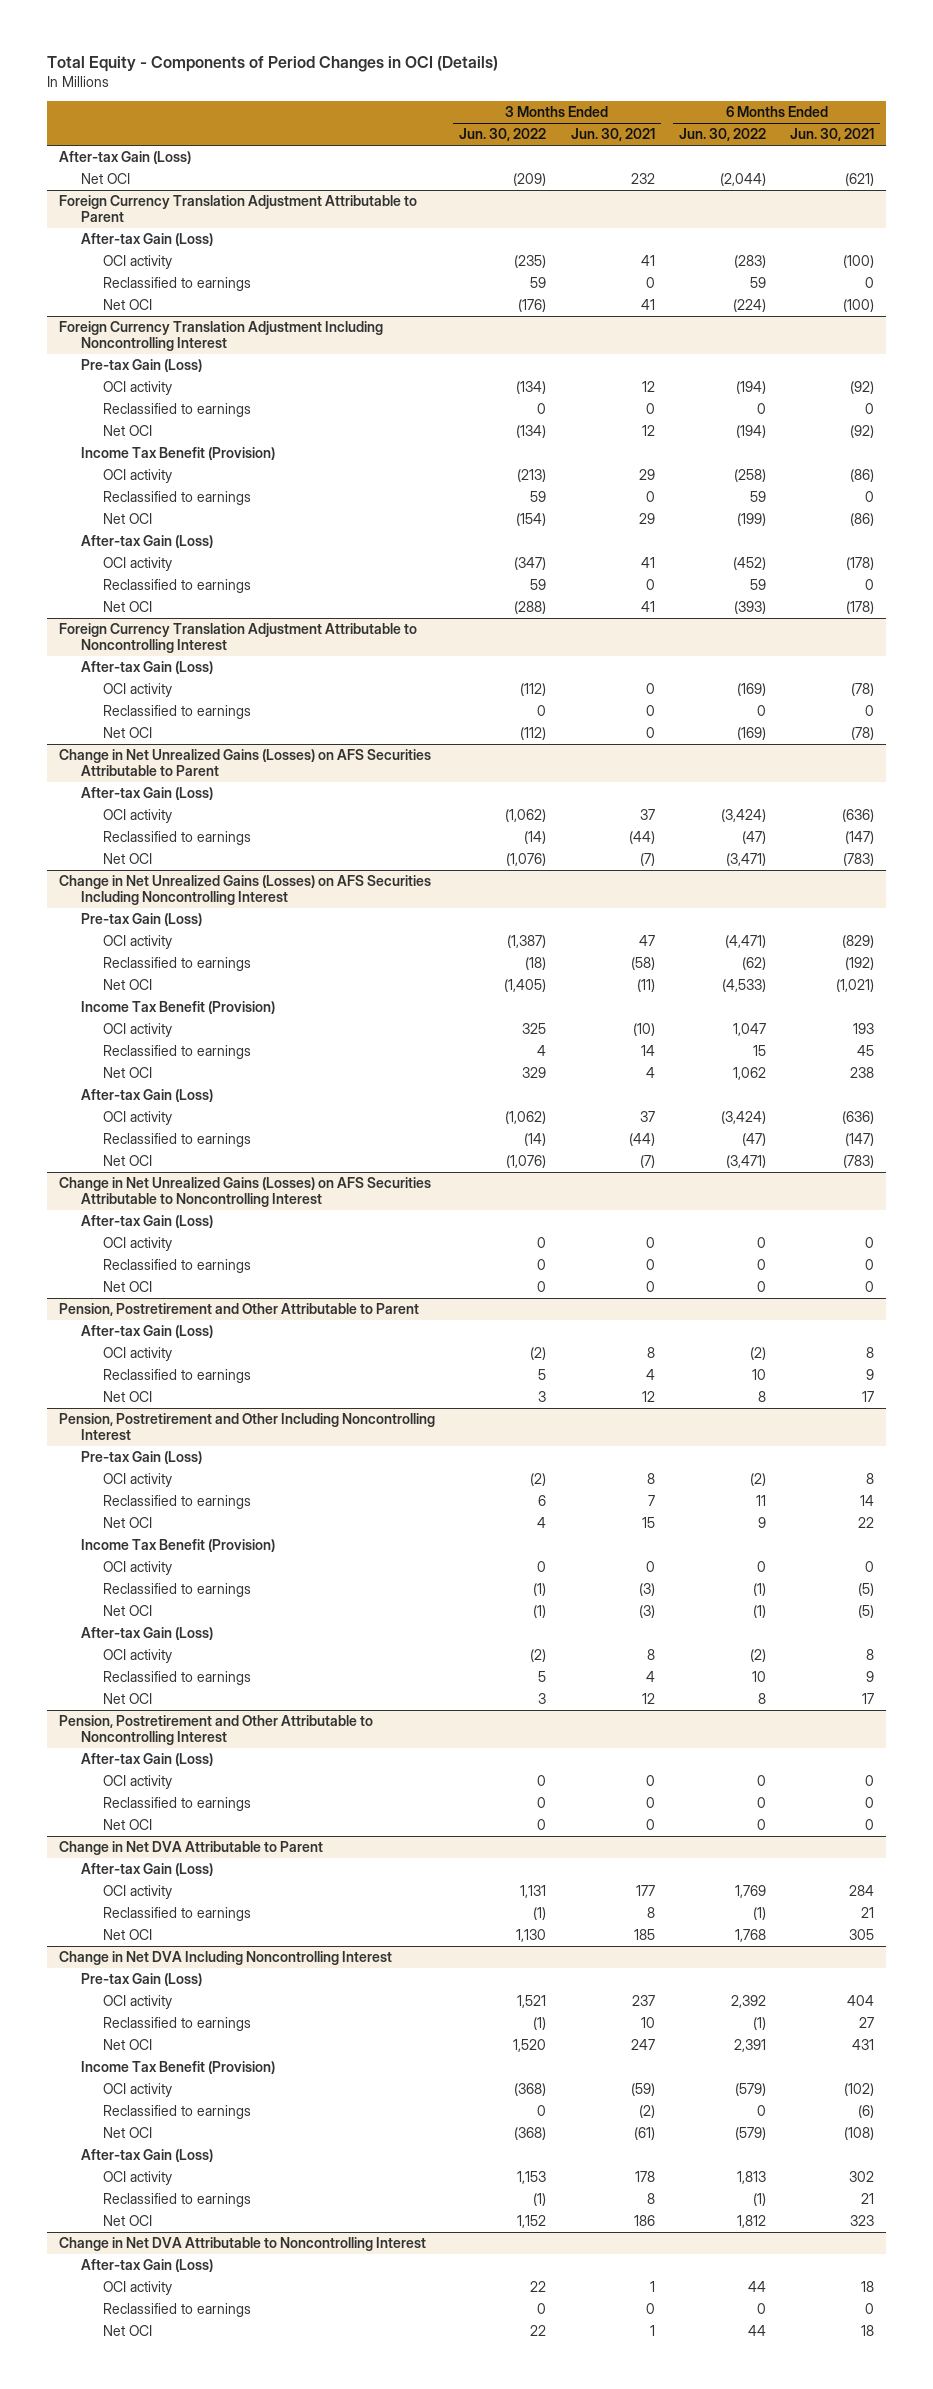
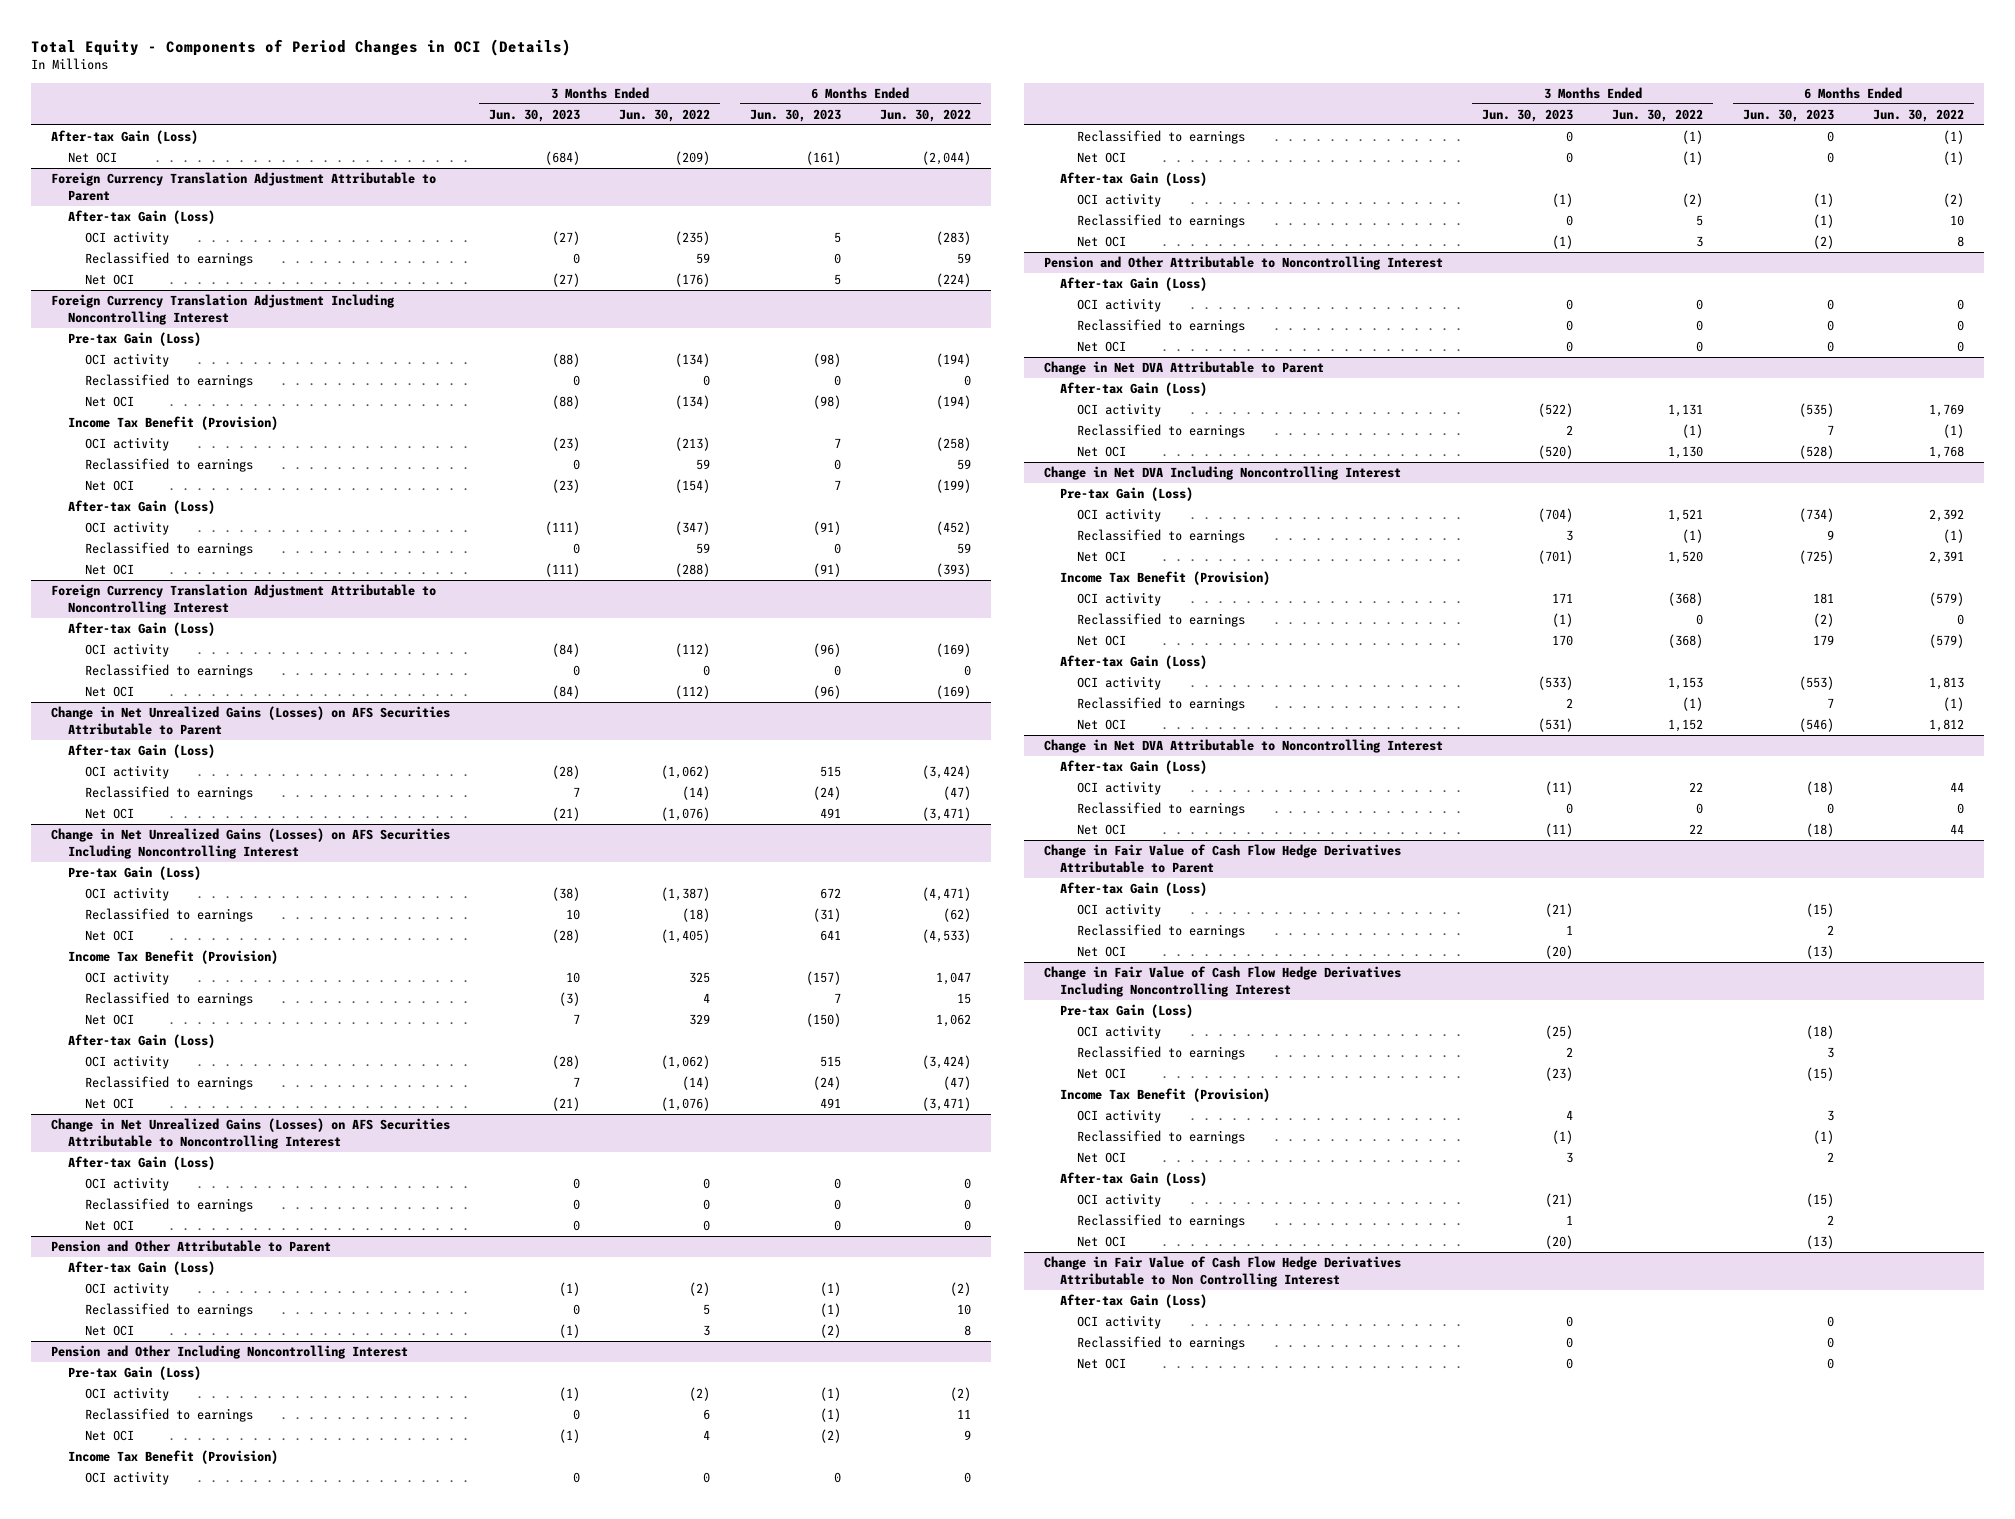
[570,128,655,142] Jun. 30, 2021 -> none
[790,128,875,142] Jun. 30, 2021 -> none
none -> [489,108,581,122] Jun. 30, 2023
none -> [749,108,841,122] Jun. 30, 2023
[58,1303,419,1317] Pension, Postretirement and Other Attributable to Parent -> [50,1240,331,1253] Pension and Other Attributable to Parent
[58,1413,435,1441] Pension, Postretirement and Other Including Noncontrolling Interest -> [50,1345,408,1360] Pension and Other Including Noncontrolling Interest
[58,1715,373,1746] Pension, Postretirement and Other Attributable to Noncontrolling Interest -> [1043,256,1443,271] Pension and Other Attributable to Noncontrolling Interest
none -> [1043,844,1401,873] Change in Fair Value of Cash Flow Hedge Derivatives Attributable to Parent
none -> [1060,882,1208,897] After-tax Gain (Loss)
none -> [1077,903,1162,918] OCI activity
none -> [1077,924,1246,939] Reclassified to earnings
none -> [1077,946,1127,958] Net OCI
none -> [1043,966,1401,997] Change in Fair Value of Cash Flow Hedge Derivatives Including Noncontrolling Interest
none -> [1060,1004,1194,1019] Pre-tax Gain (Loss)
none -> [1077,1025,1162,1040] OCI activity
none -> [1077,1046,1246,1061] Reclassified to earnings
none -> [1077,1068,1127,1080] Net OCI
none -> [1060,1088,1271,1103] Income Tax Benefit (Provision)
none -> [1077,1109,1162,1124] OCI activity
none -> [1077,1130,1246,1145] Reclassified to earnings
none -> [1077,1152,1127,1164] Net OCI
none -> [1060,1172,1208,1187] After-tax Gain (Loss)
none -> [1077,1193,1162,1208] OCI activity
none -> [1077,1214,1246,1229] Reclassified to earnings
none -> [1077,1236,1127,1248] Net OCI
none -> [1043,1256,1401,1287] Change in Fair Value of Cash Flow Hedge Derivatives Attributable to Non Controlling Interest
none -> [1060,1294,1208,1309] After-tax Gain (Loss)
none -> [1077,1315,1162,1330] OCI activity
none -> [1077,1336,1246,1351] Reclassified to earnings
none -> [1077,1358,1127,1370] Net OCI

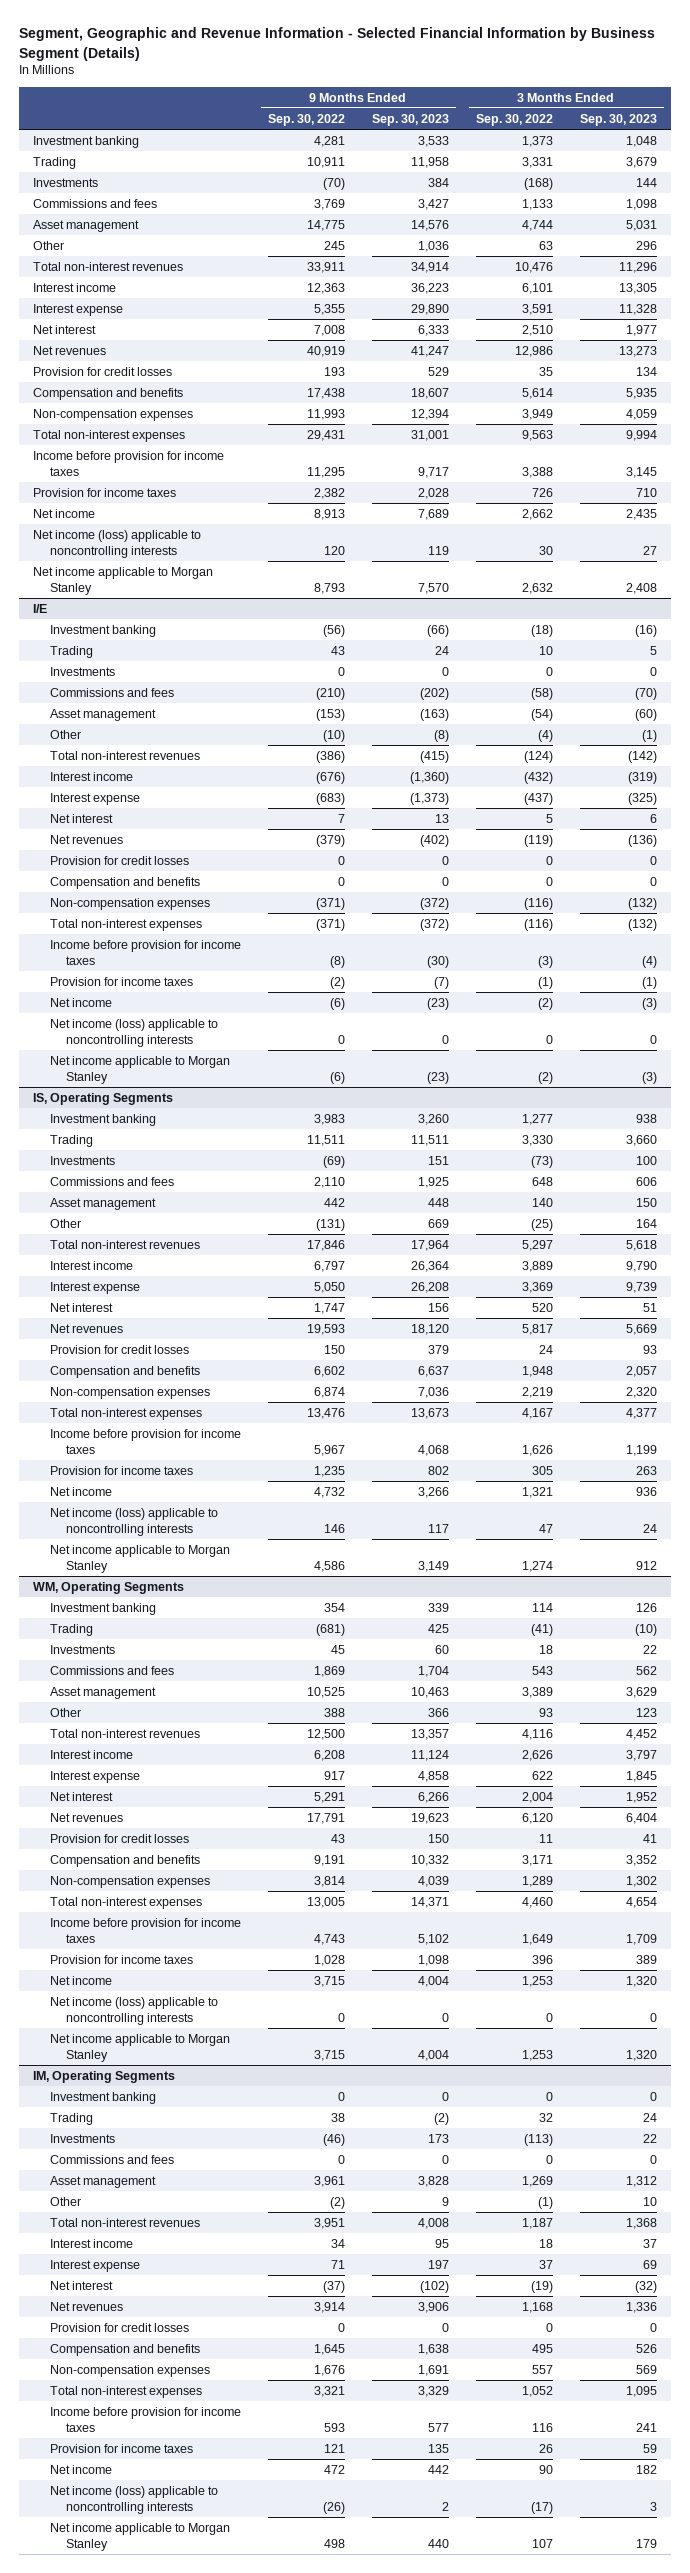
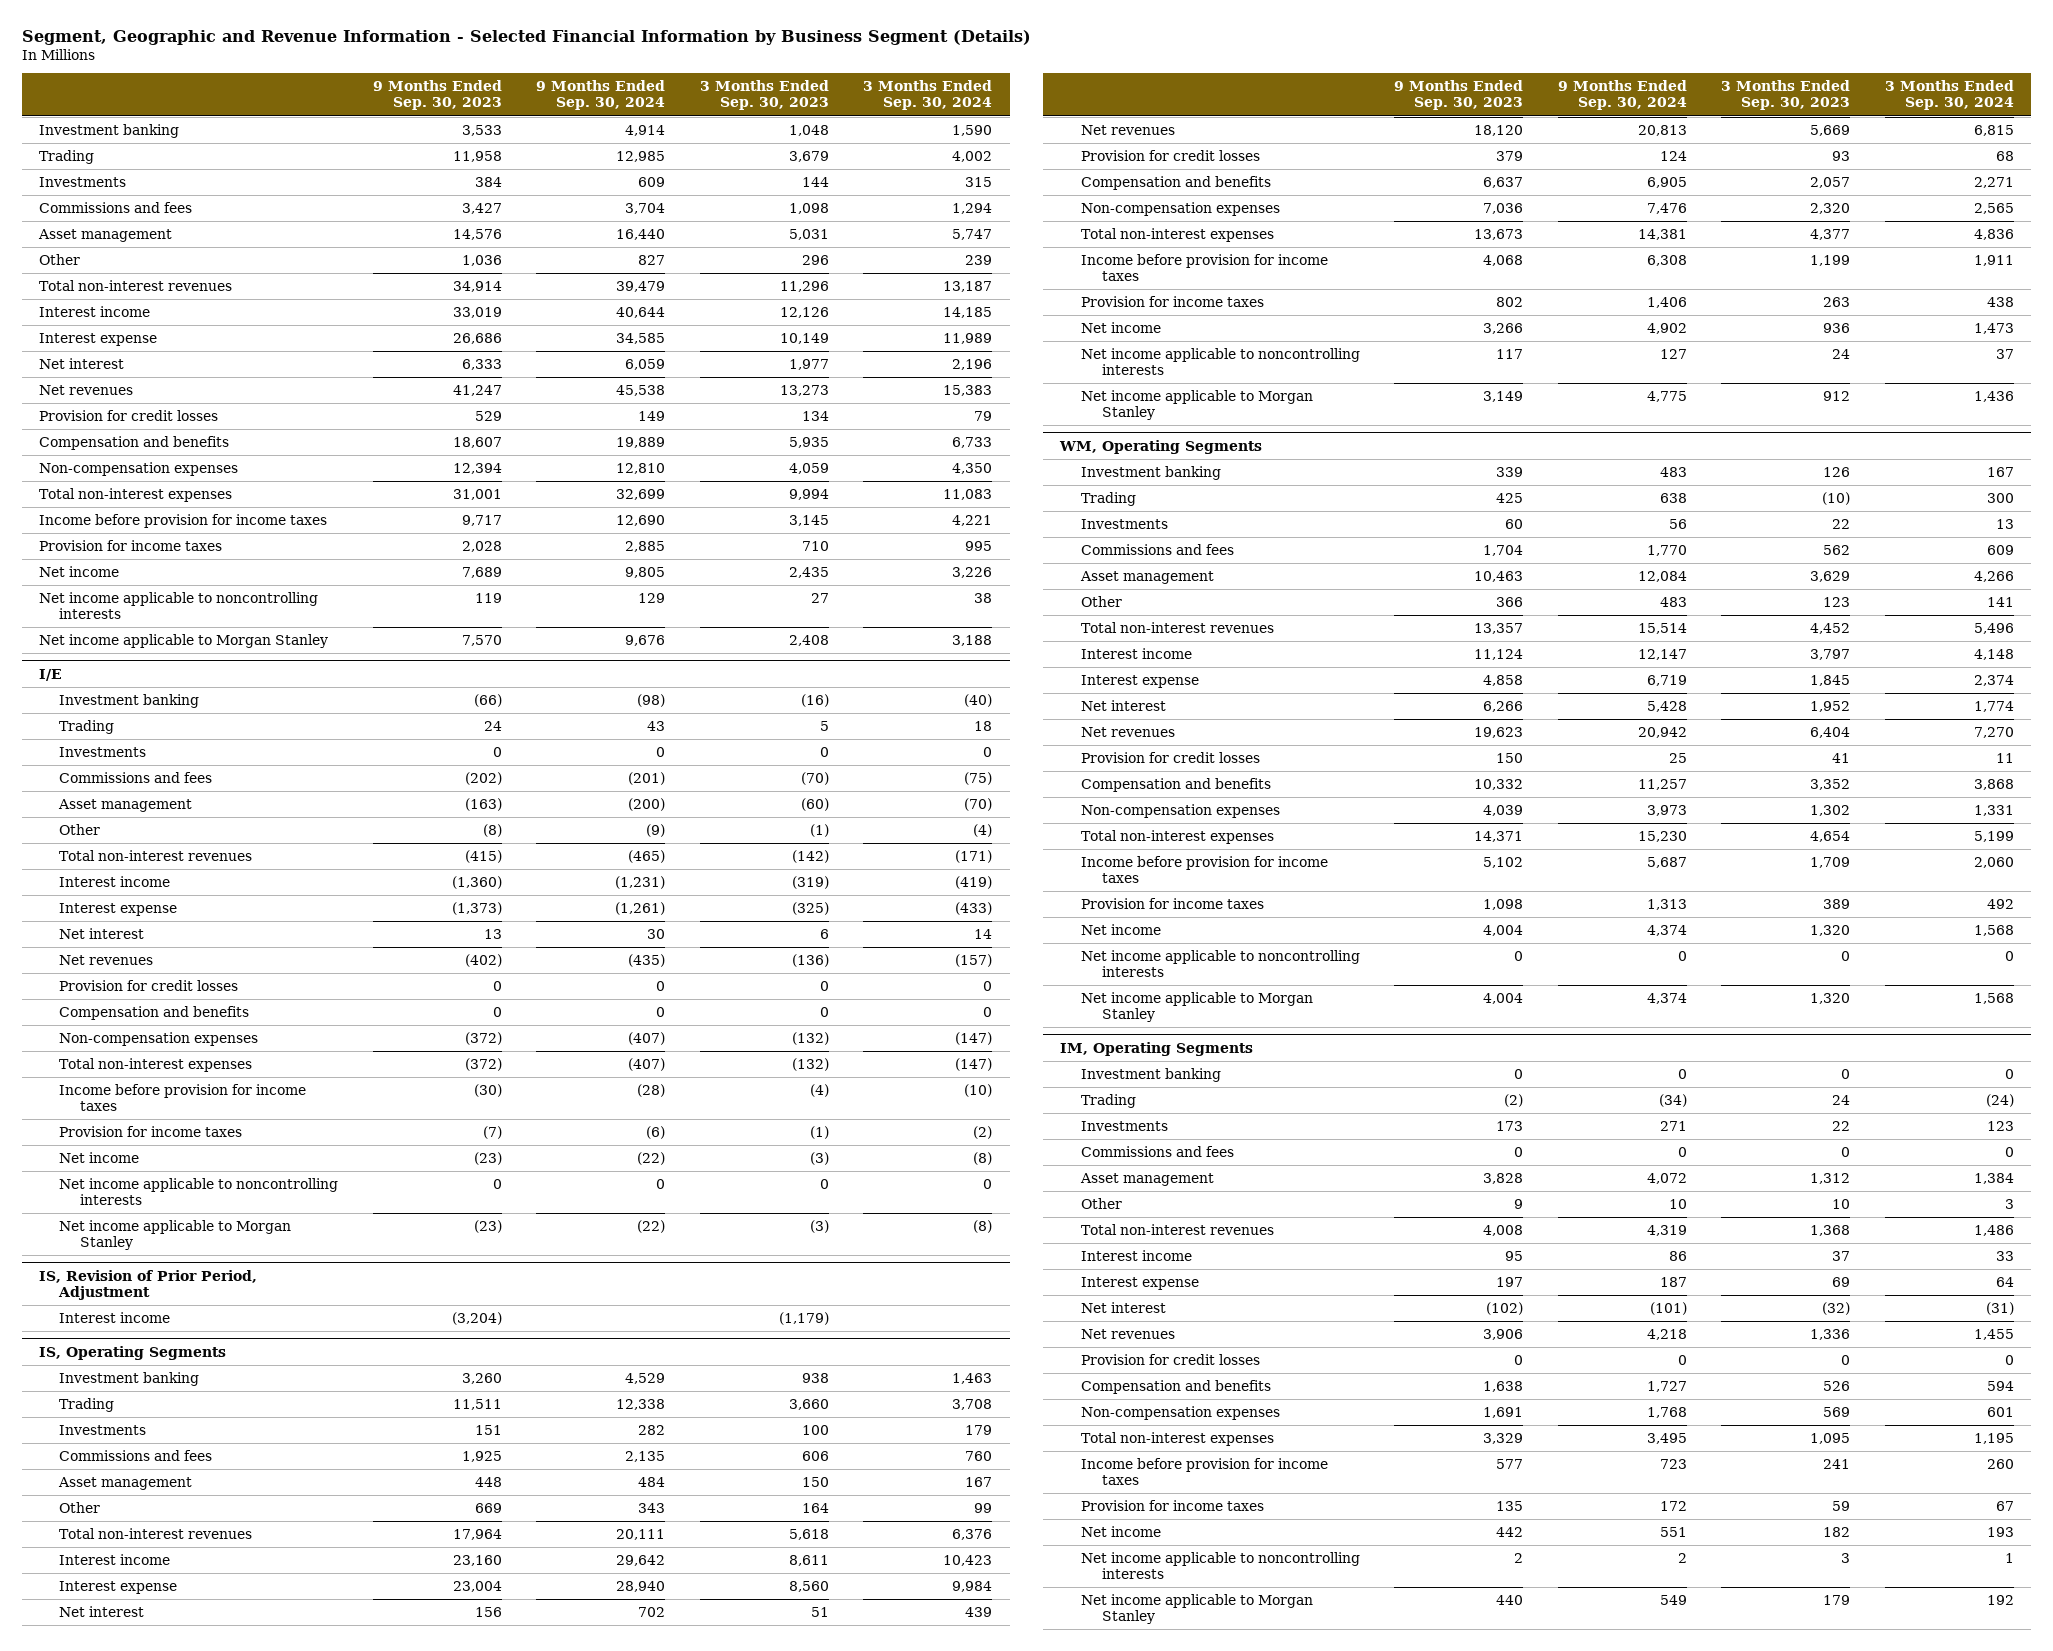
[267,113,345,126] Sep. 30, 2022 -> none
[475,113,553,126] Sep. 30, 2022 -> none
none -> [536,80,666,111] 9 Months Ended Sep. 30, 2024
none -> [863,80,993,111] 3 Months Ended Sep. 30, 2024
[410,282,449,294] 36,223 -> [452,306,502,318] 33,019
[618,282,657,294] 13,305 -> [779,306,829,318] 12,126
[410,303,449,315] 29,890 -> [452,332,502,344] 26,686
[618,303,657,315] 11,328 -> [779,332,829,344] 10,149
[32,529,201,558] Net income (loss) applicable to noncontrolling interests -> [38,591,318,619] Net income applicable to noncontrolling interests
[49,1018,218,1047] Net income (loss) applicable to noncontrolling interests -> [59,1177,339,1205] Net income applicable to noncontrolling interests
none -> [38,1269,257,1300] IS, Revision of Prior Period, Adjustment
none -> [59,1311,171,1323] Interest income
[410,1260,449,1272] 26,364 -> [452,1554,502,1566] 23,160
[625,1260,657,1272] 9,790 -> [788,1554,829,1566] 8,611
[410,1281,449,1293] 26,208 -> [452,1580,502,1592] 23,004
[625,1281,657,1293] 9,739 -> [788,1580,829,1592] 8,560
[49,1507,218,1536] Net income (loss) applicable to noncontrolling interests -> [1080,347,1360,375] Net income applicable to noncontrolling interests
[49,1996,218,2025] Net income (loss) applicable to noncontrolling interests -> [1080,949,1360,977] Net income applicable to noncontrolling interests
[49,2485,218,2514] Net income (loss) applicable to noncontrolling interests -> [1080,1551,1360,1579] Net income applicable to noncontrolling interests

